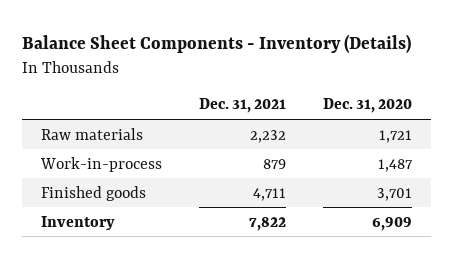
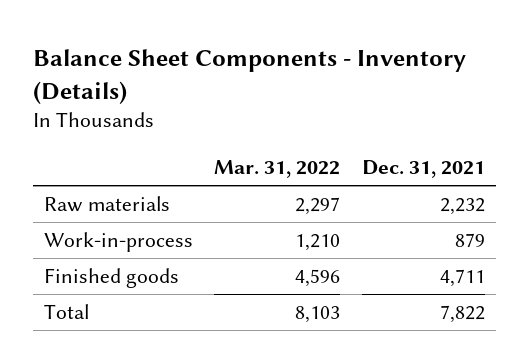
[323,98,413,114] Dec. 31, 2020 -> none
none -> [214,159,341,178] Mar. 31, 2022
[41,215,116,230] Inventory -> [43,304,89,320] Total

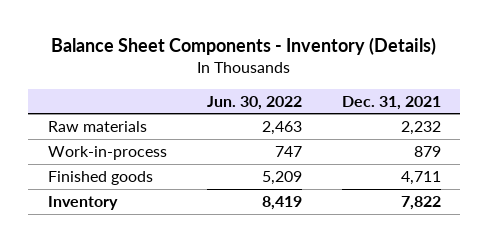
[214,159,341,178] Mar. 31, 2022 -> none
none -> [206,95,302,110] Jun. 30, 2022
[43,304,89,320] Total -> [47,195,118,210] Inventory

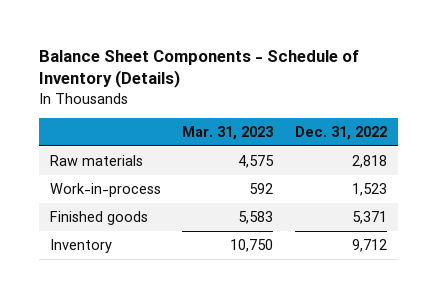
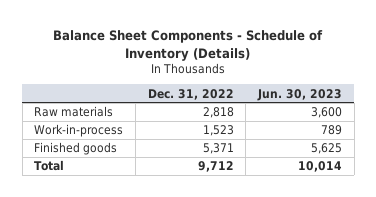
[182,126,274,141] Mar. 31, 2023 -> none
none -> [257,88,343,101] Jun. 30, 2023
[49,239,112,254] Inventory -> [34,160,65,172] Total

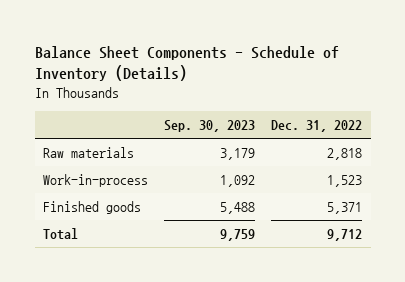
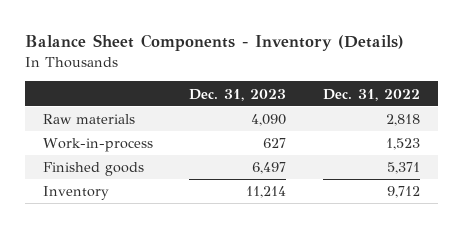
[34,45,339,82] Balance Sheet Components - Schedule of Inventory (Details) -> [24,34,404,52] Balance Sheet Components - Inventory (Details)
[164,120,256,133] Sep. 30, 2023 -> none
none -> [189,88,287,101] Dec. 31, 2023
[42,227,78,240] Total -> [42,186,109,201] Inventory

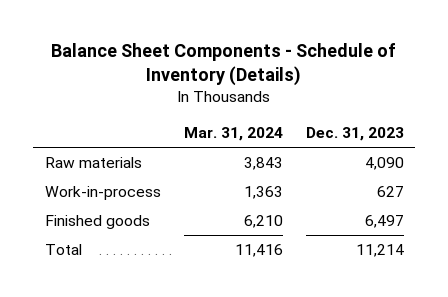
[24,34,404,52] Balance Sheet Components - Inventory (Details) -> [51,43,397,87] Balance Sheet Components - Schedule of Inventory (Details)
[322,88,420,101] Dec. 31, 2022 -> none
none -> [183,126,283,141] Mar. 31, 2024
[42,186,109,201] Inventory -> [44,244,82,256] Total

